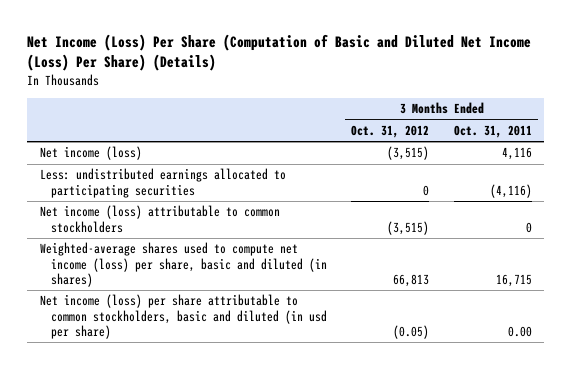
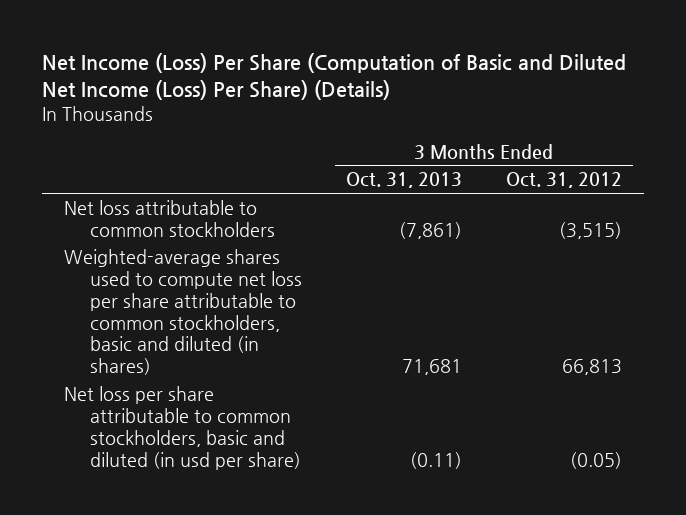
[454,124,533,138] Oct. 31, 2011 -> none
none -> [346,172,463,189] Oct. 31, 2013
[39,168,286,198] Less: undistributed earnings allocated to participating securities -> none
[39,205,280,233] Net income (loss) attributable to common stockholders -> none
[39,146,142,161] Net income (loss) -> [63,199,275,237] Net loss attributable to common stockholders
[39,242,327,287] Weighted-average shares used to compute net income (loss) per share, basic and diluted (in shares) -> [63,248,302,376] Weighted-average shares used to compute net loss per share attributable to common stockholders, basic and diluted (in shares)
[39,294,327,339] Net income (loss) per share attributable to common stockholders, basic and diluted (in usd per share) -> [63,385,301,470] Net loss per share attributable to common stockholders, basic and diluted (in usd per share)

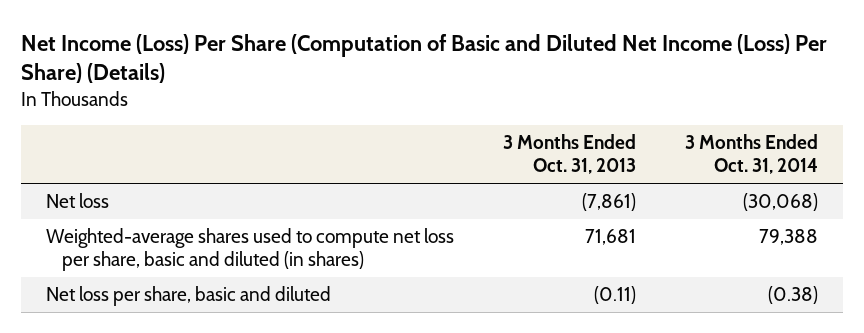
[506,172,623,189] Oct. 31, 2012 -> none
none -> [685,134,819,175] 3 Months Ended Oct. 31, 2014
[63,199,275,237] Net loss attributable to common stockholders -> [45,193,109,209] Net loss
[63,248,302,376] Weighted-average shares used to compute net loss per share attributable to common stockholders, basic and diluted (in shares) -> [45,228,454,272] Weighted-average shares used to compute net loss per share, basic and diluted (in shares)
[63,385,301,470] Net loss per share attributable to common stockholders, basic and diluted (in usd per share) -> [45,286,331,307] Net loss per share, basic and diluted

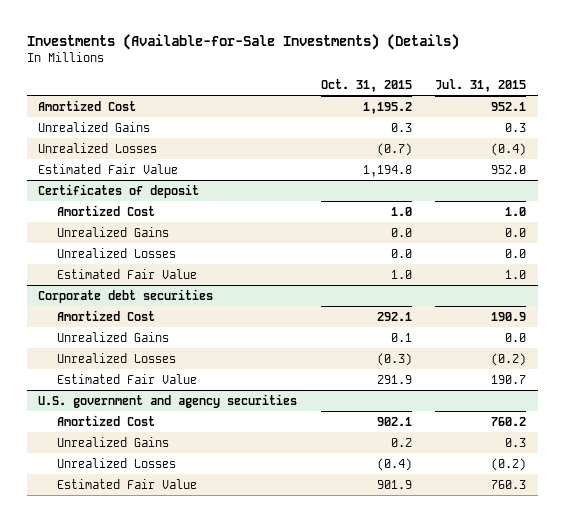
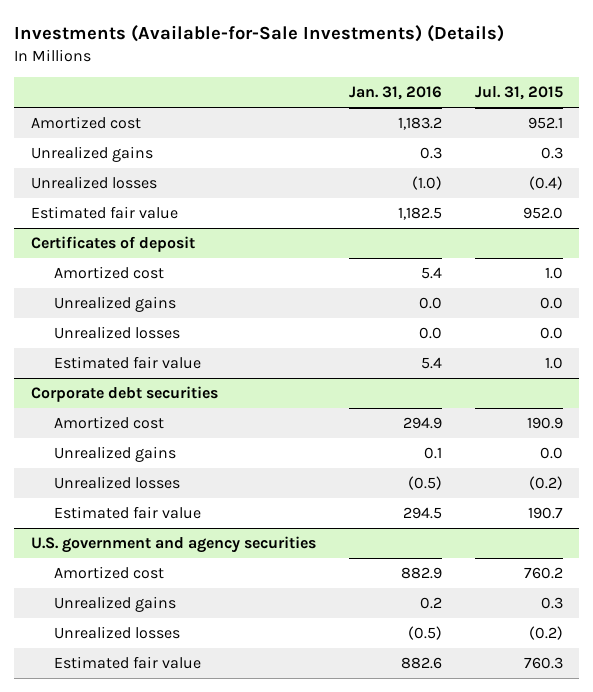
[320,79,412,93] Oct. 31, 2015 -> none
none -> [348,86,442,101] Jan. 31, 2016
[38,99,137,111] Amortized Cost -> [30,116,141,130] Amortized cost
[38,121,151,132] Unrealized Gains -> [30,146,153,163] Unrealized gains
[38,142,158,153] Unrealized Losses -> [30,176,157,190] Unrealized losses
[38,163,179,174] Estimated Fair Value -> [30,206,178,220] Estimated fair value
[56,204,155,216] Amortized Cost -> [53,266,164,280] Amortized cost
[56,226,169,237] Unrealized Gains -> [53,296,176,313] Unrealized gains
[56,247,176,258] Unrealized Losses -> [53,326,180,340] Unrealized losses
[56,268,197,279] Estimated Fair Value -> [53,356,201,370] Estimated fair value
[56,309,155,321] Amortized Cost -> [53,416,164,430] Amortized cost
[56,331,169,342] Unrealized Gains -> [53,446,176,463] Unrealized gains
[56,352,176,363] Unrealized Losses -> [53,476,180,490] Unrealized losses
[56,373,197,384] Estimated Fair Value -> [53,506,201,520] Estimated fair value
[56,414,155,426] Amortized Cost -> [53,566,164,580] Amortized cost
[56,436,169,447] Unrealized Gains -> [53,596,176,613] Unrealized gains
[56,457,176,468] Unrealized Losses -> [53,626,180,640] Unrealized losses
[56,478,197,489] Estimated Fair Value -> [53,656,201,670] Estimated fair value

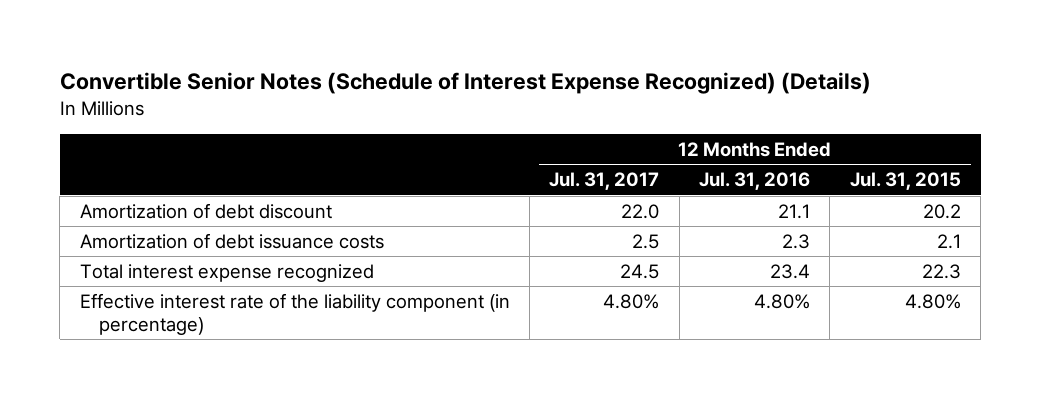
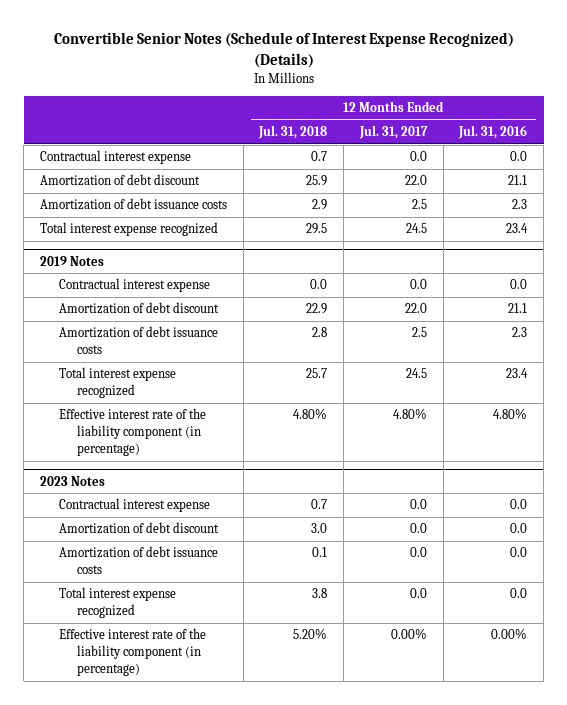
[849,172,961,191] Jul. 31, 2015 -> none
none -> [258,125,328,140] Jul. 31, 2018
none -> [39,150,191,165] Contractual interest expense
none -> [39,255,104,266] 2019 Notes
none -> [58,278,210,293] Contractual interest expense
none -> [58,302,219,315] Amortization of debt discount
none -> [58,326,218,355] Amortization of debt issuance costs
none -> [58,367,176,399] Total interest expense recognized
none -> [39,475,105,486] 2023 Notes
none -> [58,498,210,513] Contractual interest expense
none -> [58,522,219,535] Amortization of debt discount
none -> [58,546,218,575] Amortization of debt issuance costs
none -> [58,587,176,619] Total interest expense recognized
none -> [58,628,206,677] Effective interest rate of the liability component (in percentage)

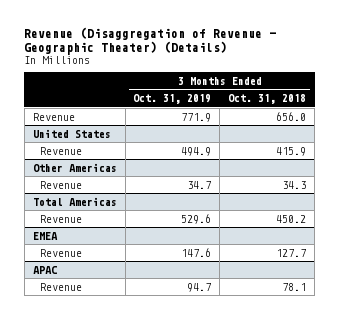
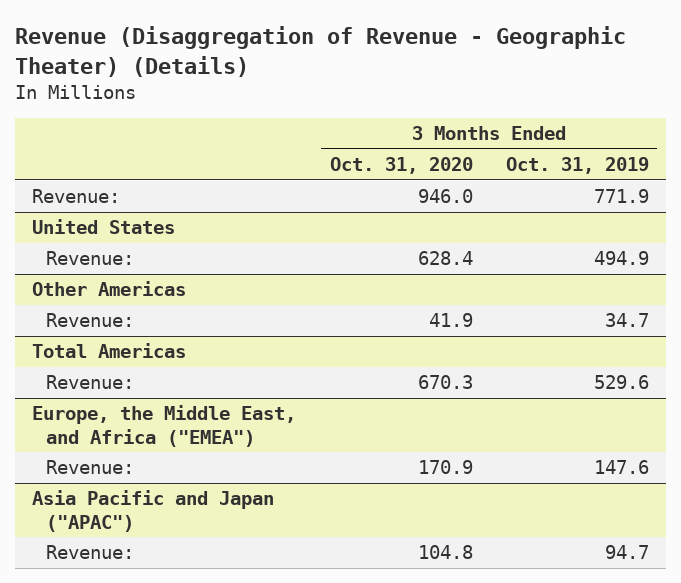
[228,94,307,105] Oct. 31, 2018 -> none
none -> [329,157,473,175] Oct. 31, 2020
[32,112,75,121] Revenue -> [32,189,121,204] Revenue:
[39,146,82,155] Revenue -> [46,251,135,266] Revenue:
[39,180,82,189] Revenue -> [46,313,135,328] Revenue:
[39,214,82,223] Revenue -> [46,375,135,390] Revenue:
[32,231,58,240] EMEA -> [32,405,297,447] Europe, the Middle East, and Africa ("EMEA")
[39,248,82,257] Revenue -> [46,460,135,475] Revenue:
[32,265,57,274] APAC -> [32,490,275,532] Asia Pacific and Japan ("APAC")
[39,282,82,291] Revenue -> [46,545,135,560] Revenue:

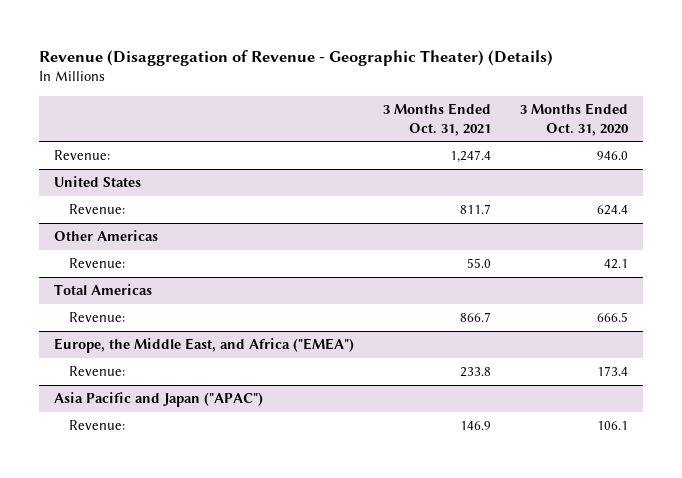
[506,157,650,175] Oct. 31, 2019 -> none
none -> [382,102,491,136] 3 Months Ended Oct. 31, 2021
[417,251,473,266] 628.4 -> [597,204,629,215] 624.4
[428,313,473,328] 41.9 -> [604,258,629,269] 42.1
[417,375,473,390] 670.3 -> [597,311,629,322] 666.5
[417,460,473,475] 170.9 -> [597,365,629,376] 173.4
[417,545,473,560] 104.8 -> [597,420,629,430] 106.1

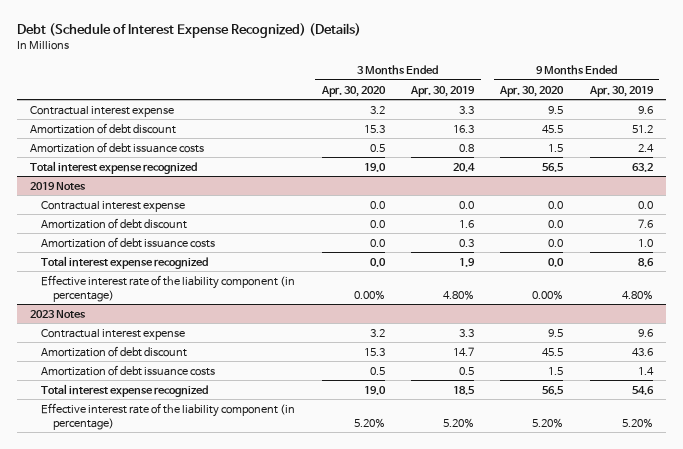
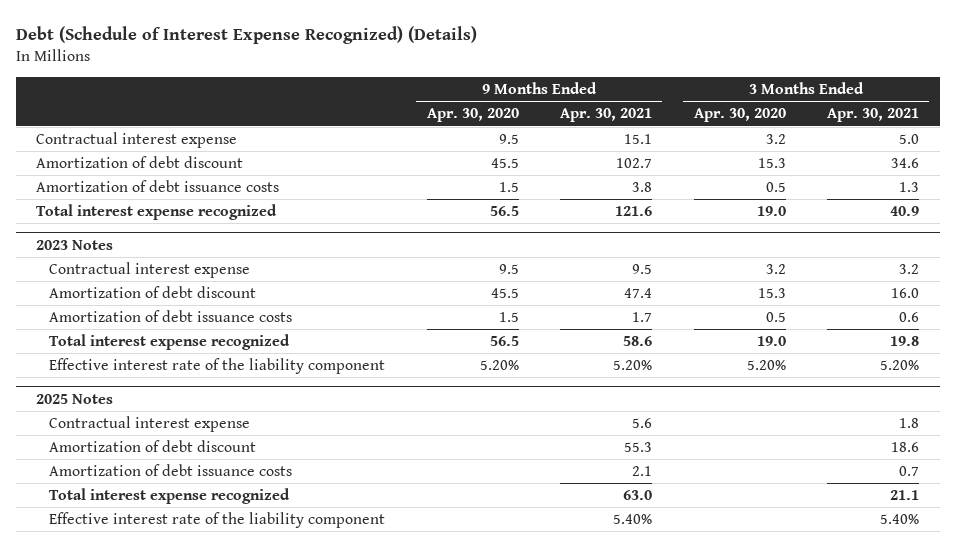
[410,85,476,97] Apr. 30, 2019 -> none
[588,85,654,97] Apr. 30, 2019 -> none
none -> [560,108,653,123] Apr. 30, 2021
none -> [827,108,920,123] Apr. 30, 2021
[29,181,86,190] 2019 Notes -> none
[41,200,186,212] Contractual interest expense -> none
[41,217,188,229] Amortization of debt discount -> none
[41,236,216,248] Amortization of debt issuance costs -> none
[41,255,209,269] Total interest expense recognized -> none
[41,274,296,302] Effective interest rate of the liability component (in percentage) -> none
[41,402,296,430] Effective interest rate of the liability component (in percentage) -> [49,358,386,375] Effective interest rate of the liability component
none -> [36,393,114,404] 2025 Notes
none -> [49,416,251,433] Contractual interest expense
none -> [49,440,257,453] Amortization of debt discount
none -> [49,464,293,477] Amortization of debt issuance costs
none -> [49,488,291,505] Total interest expense recognized
none -> [49,512,386,529] Effective interest rate of the liability component

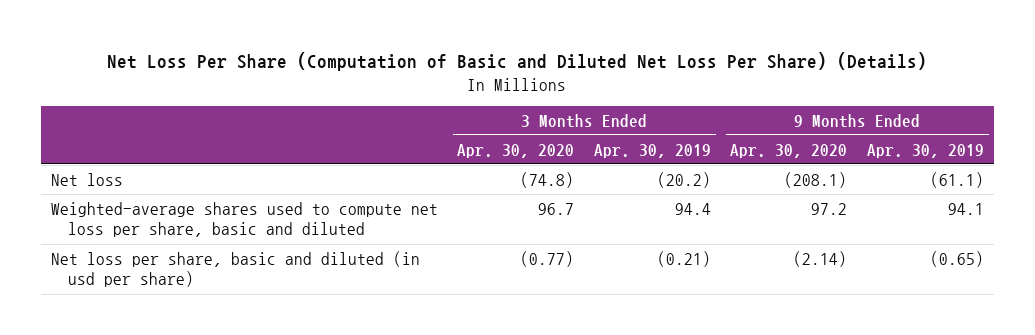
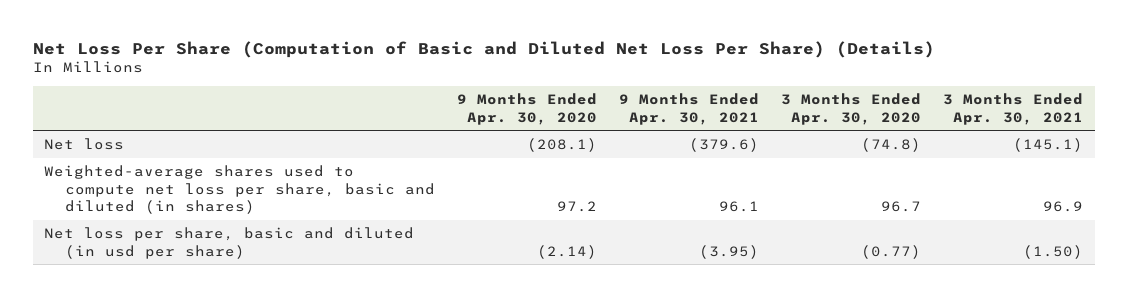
[593,143,711,158] Apr. 30, 2019 -> none
[866,143,984,158] Apr. 30, 2019 -> none
none -> [619,93,760,125] 9 Months Ended Apr. 30, 2021
none -> [943,93,1084,125] 3 Months Ended Apr. 30, 2021
[51,201,439,238] Weighted-average shares used to compute net loss per share, basic and diluted -> [43,165,435,215] Weighted-average shares used to compute net loss per share, basic and diluted (in shares)

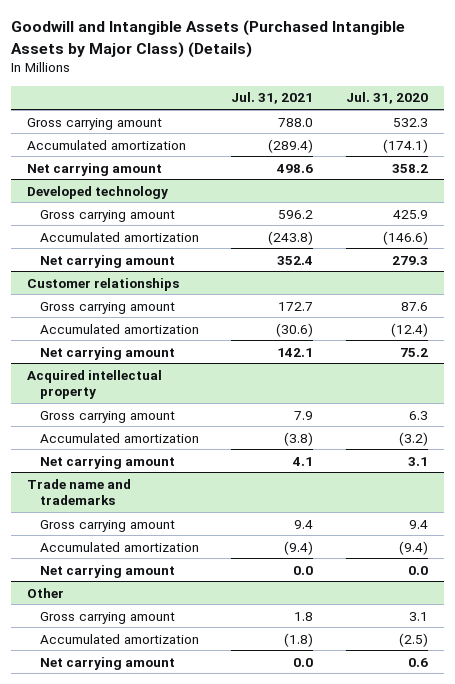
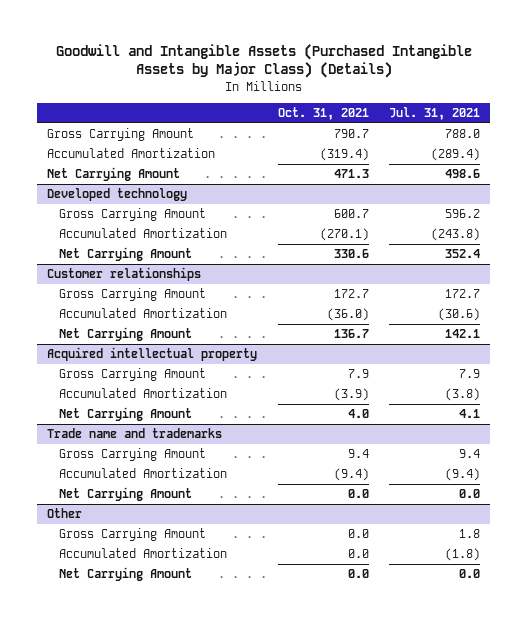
[345,92,428,105] Jul. 31, 2020 -> none
none -> [277,107,369,121] Oct. 31, 2021
[27,117,163,130] Gross carrying amount -> [47,128,195,142] Gross Carrying Amount
[27,139,187,150] Accumulated amortization -> [47,148,216,159] Accumulated Amortization
[27,162,163,176] Net carrying amount -> [47,167,181,182] Net Carrying Amount
[39,209,175,222] Gross carrying amount -> [59,208,207,222] Gross Carrying Amount
[39,231,199,242] Accumulated amortization -> [59,228,228,239] Accumulated Amortization
[39,254,175,268] Net carrying amount -> [59,247,193,262] Net Carrying Amount
[39,301,175,314] Gross carrying amount -> [59,288,207,302] Gross Carrying Amount
[39,323,199,334] Accumulated amortization -> [59,308,228,319] Accumulated Amortization
[39,346,175,360] Net carrying amount -> [59,327,193,342] Net Carrying Amount
[39,410,175,423] Gross carrying amount -> [59,368,207,382] Gross Carrying Amount
[39,432,199,443] Accumulated amortization -> [59,388,228,399] Accumulated Amortization
[39,455,175,469] Net carrying amount -> [59,407,193,422] Net Carrying Amount
[39,519,175,532] Gross carrying amount -> [59,448,207,462] Gross Carrying Amount
[39,541,199,552] Accumulated amortization -> [59,468,228,479] Accumulated Amortization
[39,564,175,578] Net carrying amount -> [59,487,193,502] Net Carrying Amount
[39,611,175,624] Gross carrying amount -> [59,528,207,542] Gross Carrying Amount
[39,633,199,644] Accumulated amortization -> [59,548,228,559] Accumulated Amortization
[39,656,175,670] Net carrying amount -> [59,567,193,582] Net Carrying Amount

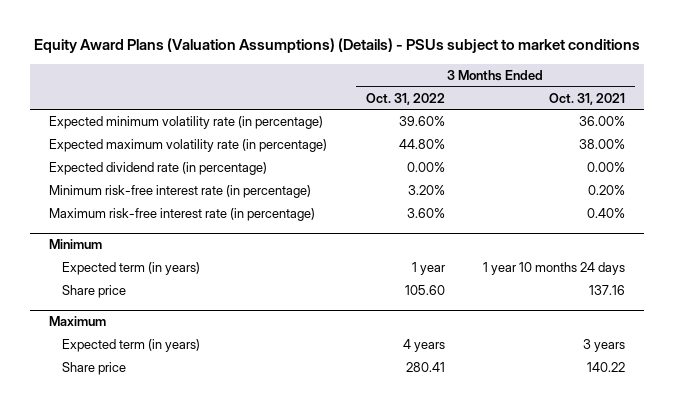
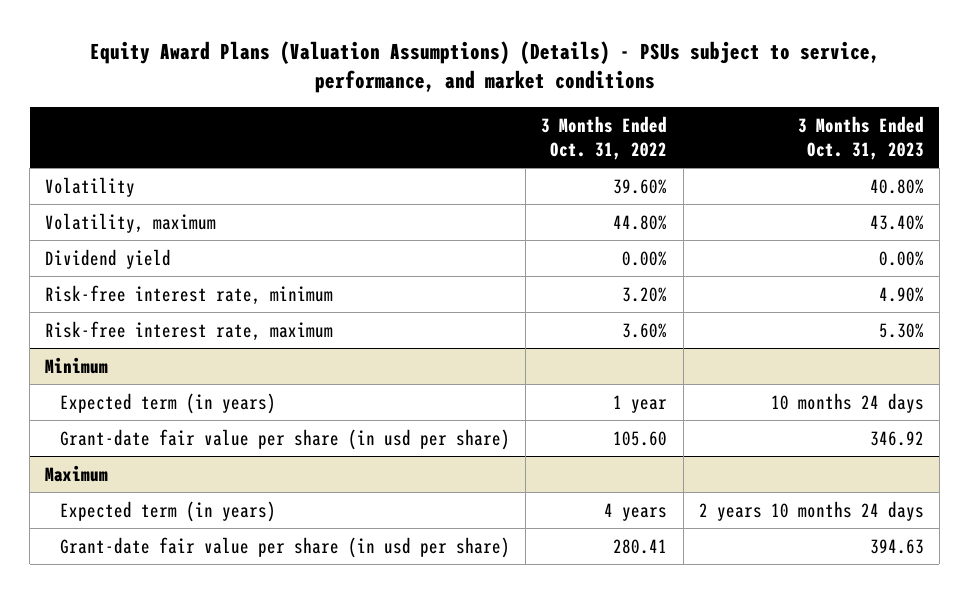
[34,38,641,54] Equity Award Plans (Valuation Assumptions) (Details) - PSUs subject to market conditions -> [89,41,880,94] Equity Award Plans (Valuation Assumptions) (Details) - PSUs subject to service, performance, and market conditions
[549,92,626,105] Oct. 31, 2021 -> none
none -> [797,116,924,160] 3 Months Ended Oct. 31, 2023
[49,116,324,130] Expected minimum volatility rate (in percentage) -> [45,176,136,197] Volatility
[49,139,328,153] Expected maximum volatility rate (in percentage) -> [45,212,217,233] Volatility, maximum
[49,162,268,176] Expected dividend rate (in percentage) -> [45,248,172,269] Dividend yield
[49,185,312,199] Minimum risk-free interest rate (in percentage) -> [45,284,334,305] Risk-free interest rate, minimum
[49,208,316,222] Maximum risk-free interest rate (in percentage) -> [45,320,334,341] Risk-free interest rate, maximum
[62,285,127,299] Share price -> [59,428,510,450] Grant-date fair value per share (in usd per share)
[62,362,127,376] Share price -> [59,536,510,558] Grant-date fair value per share (in usd per share)

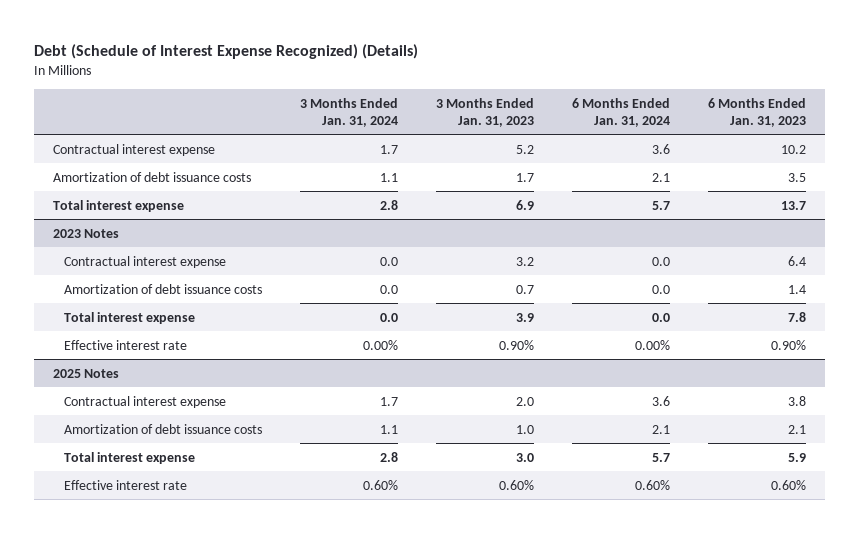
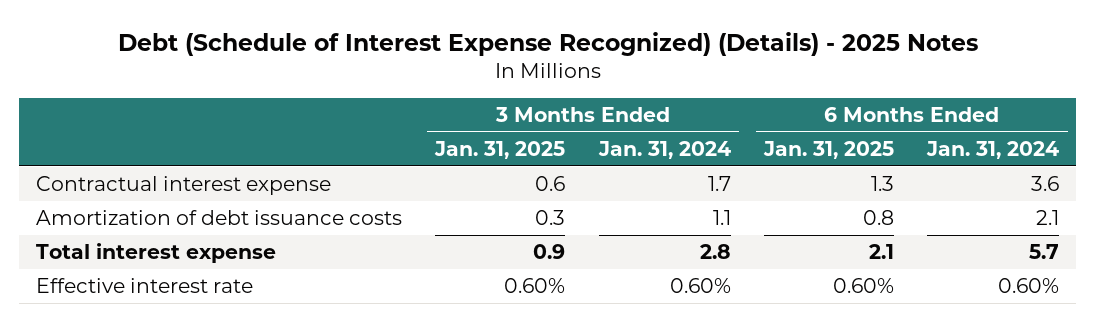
[34,44,419,60] Debt (Schedule of Interest Expense Recognized) (Details) -> [117,31,978,56] Debt (Schedule of Interest Expense Recognized) (Details) - 2025 Notes
[435,98,534,128] 3 Months Ended Jan. 31, 2023 -> none
[707,98,806,128] 6 Months Ended Jan. 31, 2023 -> none
none -> [434,140,566,159] Jan. 31, 2025
none -> [763,140,895,159] Jan. 31, 2025
[53,228,120,238] 2023 Notes -> none
[63,255,226,268] Contractual interest expense -> none
[63,283,262,294] Amortization of debt issuance costs -> none
[63,311,195,324] Total interest expense -> none
[63,339,187,350] Effective interest rate -> none
[53,368,120,378] 2025 Notes -> none
[63,395,226,408] Contractual interest expense -> none
[63,423,262,434] Amortization of debt issuance costs -> none
[63,451,195,464] Total interest expense -> none

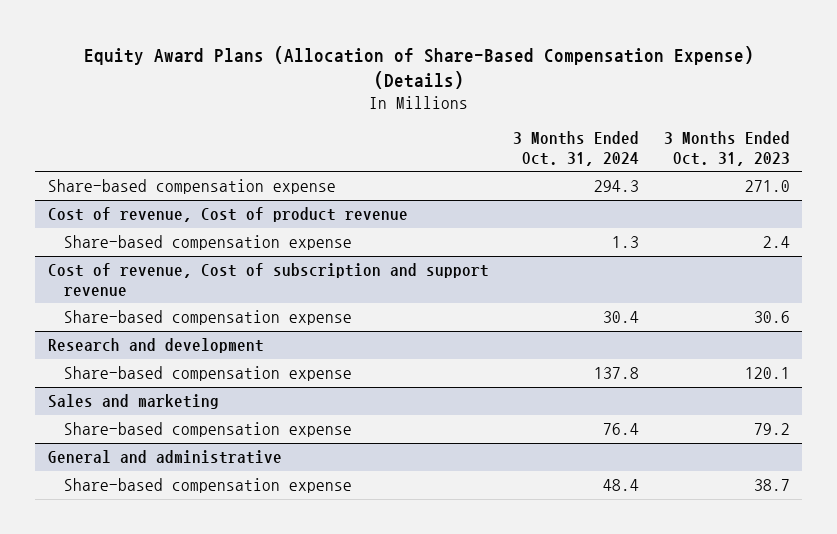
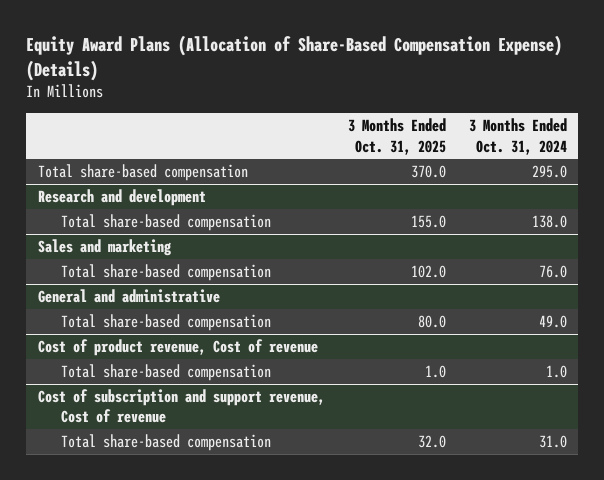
[663,131,790,166] 3 Months Ended Oct. 31, 2023 -> none
none -> [347,118,446,155] 3 Months Ended Oct. 31, 2025
[47,207,408,223] Cost of revenue, Cost of product revenue -> none
[64,235,353,251] Share-based compensation expense -> none
[47,263,489,296] Cost of revenue, Cost of subscription and support revenue -> none
[64,310,353,326] Share-based compensation expense -> none
[47,179,336,195] Share-based compensation expense -> [37,163,248,181] Total share-based compensation
[594,180,640,193] 294.3 -> [531,164,567,178] 295.0
[64,366,353,382] Share-based compensation expense -> [61,213,272,231] Total share-based compensation
[594,367,640,380] 137.8 -> [531,214,567,228] 138.0
[64,422,353,438] Share-based compensation expense -> [61,263,272,281] Total share-based compensation
[603,423,640,436] 76.4 -> [538,264,567,278] 76.0
[64,478,353,494] Share-based compensation expense -> [61,313,272,331] Total share-based compensation
[603,479,640,492] 48.4 -> [538,314,567,328] 49.0
none -> [37,338,318,356] Cost of product revenue, Cost of revenue
none -> [61,363,272,381] Total share-based compensation
none -> [37,388,325,424] Cost of subscription and support revenue, Cost of revenue
none -> [61,433,272,451] Total share-based compensation

